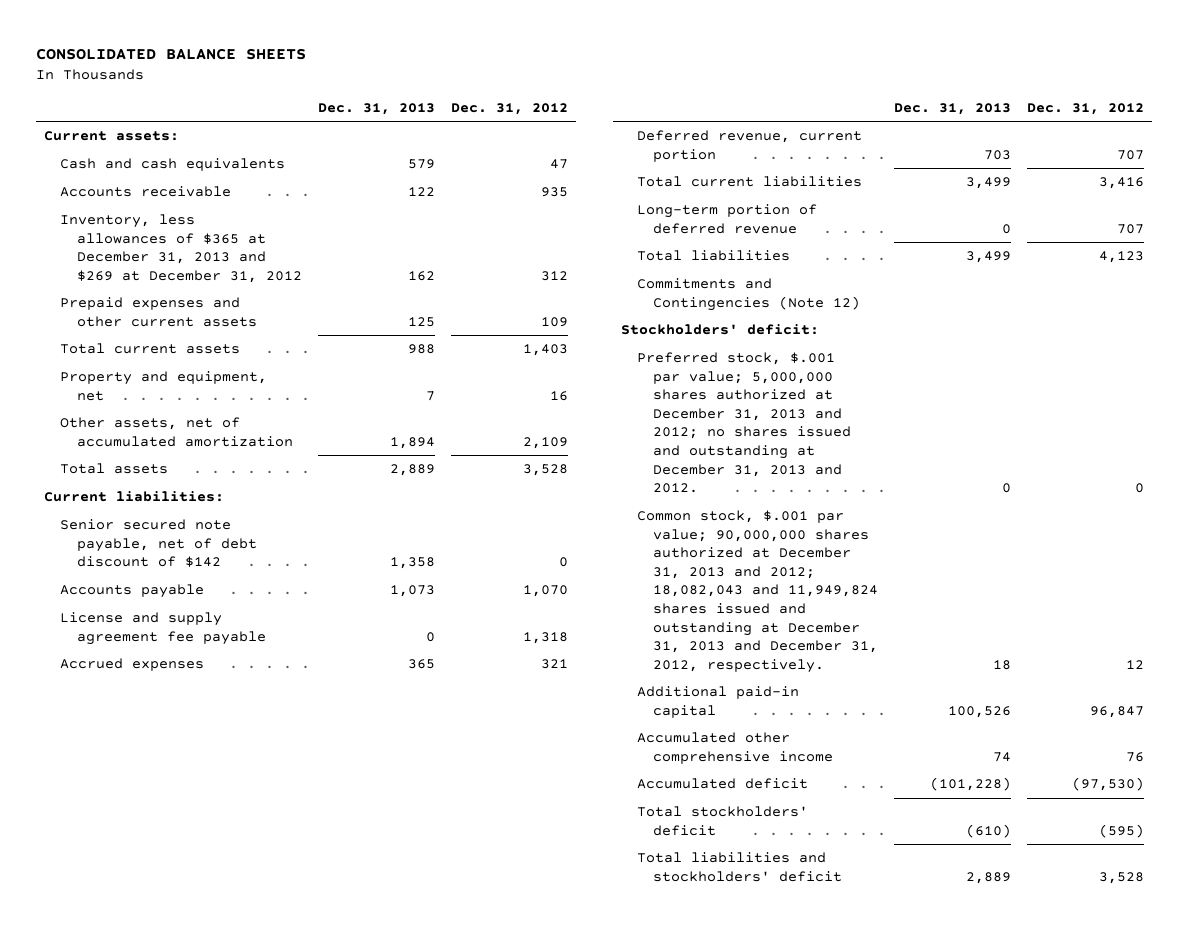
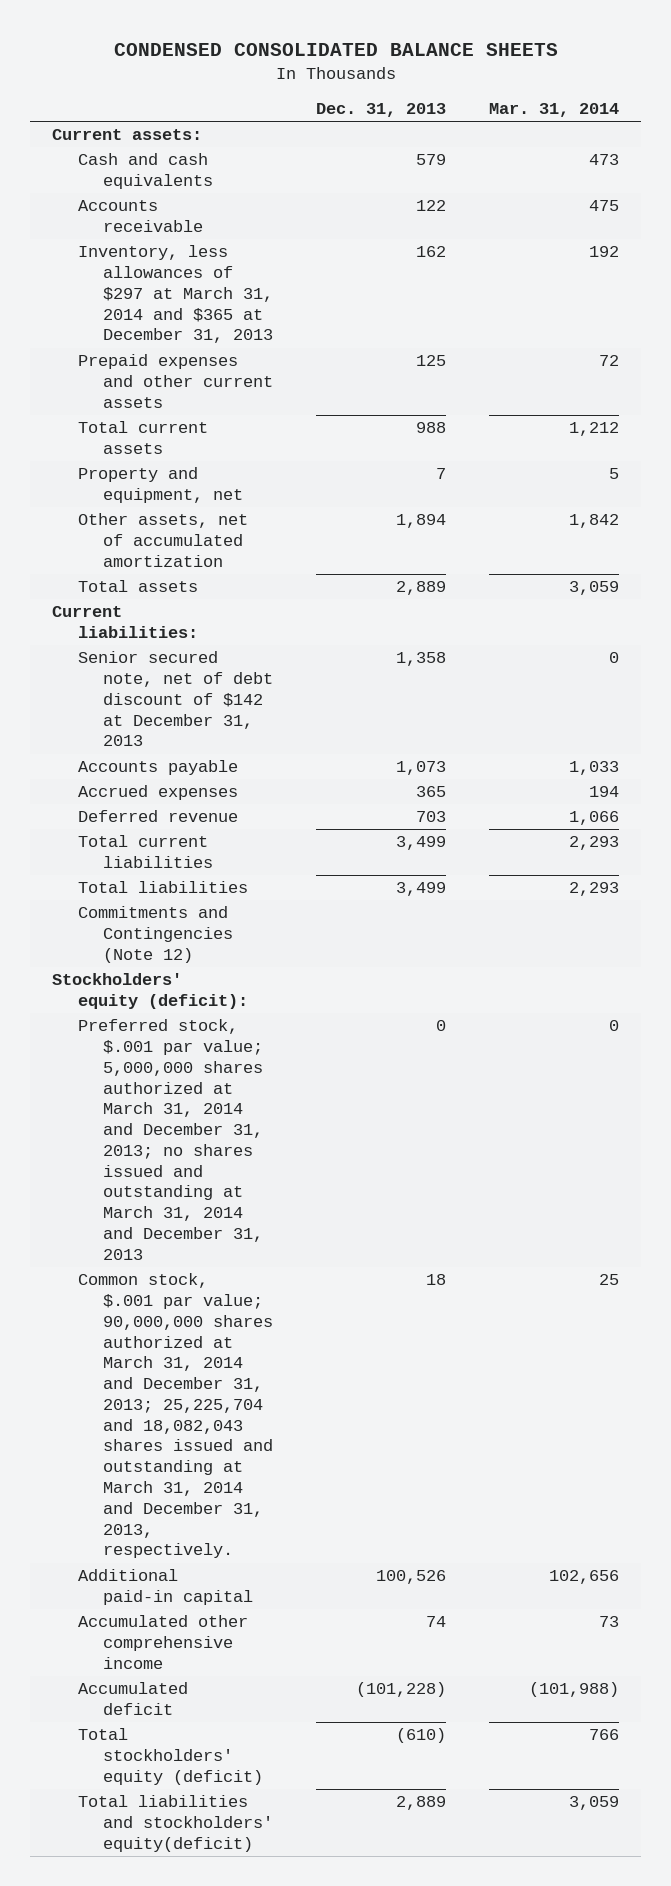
[35,47,306,60] CONSOLIDATED BALANCE SHEETS -> [113,43,558,57] CONDENSED CONSOLIDATED BALANCE SHEETS
[450,102,568,115] Dec. 31, 2012 -> none
none -> [489,102,620,117] Mar. 31, 2014
[60,214,302,283] Inventory, less allowances of $365 at December 31, 2013 and $269 at December 31, 2012 -> [77,245,274,344] Inventory, less allowances of $297 at March 31, 2014 and $365 at December 31, 2013
[60,519,257,568] Senior secured note payable, net of debt discount of $142 -> [77,651,274,747] Senior secured note, net of debt discount of $142 at December 31, 2013
[60,612,266,645] License and supply agreement fee payable -> none
[636,130,862,162] Deferred revenue, current portion -> [77,810,238,823] Deferred revenue
[636,204,817,234] Long-term portion of deferred revenue -> none
[620,324,819,336] Stockholders' deficit: -> [51,973,248,1010] Stockholders' equity (deficit):
[636,352,852,494] Preferred stock, $.001 par value; 5,000,000 shares authorized at December 31, 2013 and 2012; no shares issued and outstanding at December 31, 2013 and 2012. -> [77,1019,264,1260] Preferred stock, $.001 par value; 5,000,000 shares authorized at March 31, 2014 and December 31, 2013; no shares issued and outstanding at March 31, 2014 and December 31, 2013
[636,510,879,673] Common stock, $.001 par value; 90,000,000 shares authorized at December 31, 2013 and 2012; 18,082,043 and 11,949,824 shares issued and outstanding at December 31, 2013 and December 31, 2012, respectively. -> [77,1273,274,1559] Common stock, $.001 par value; 90,000,000 shares authorized at March 31, 2014 and December 31, 2013; 25,225,704 and 18,082,043 shares issued and outstanding at March 31, 2014 and December 31, 2013, respectively.
[636,806,808,836] Total stockholders' deficit -> [77,1728,264,1785] Total stockholders' equity (deficit)
[636,852,843,882] Total liabilities and stockholders' deficit -> [77,1795,274,1852] Total liabilities and stockholders' equity(deficit)

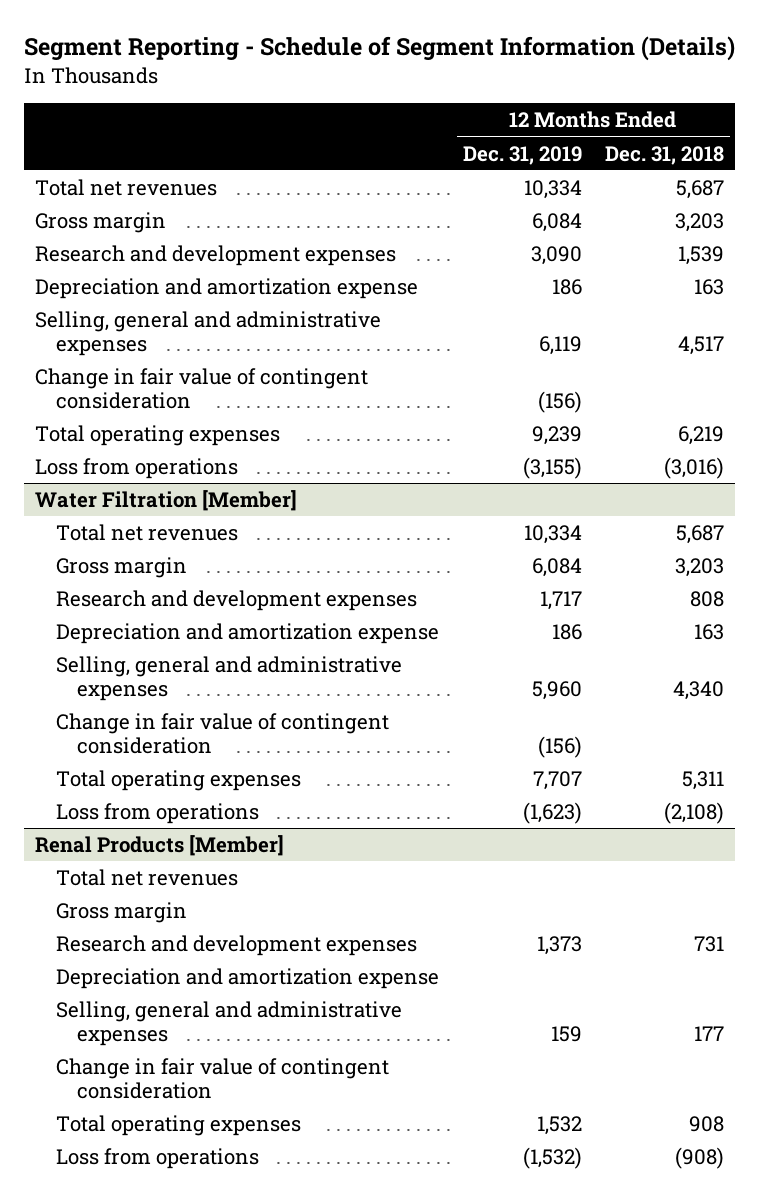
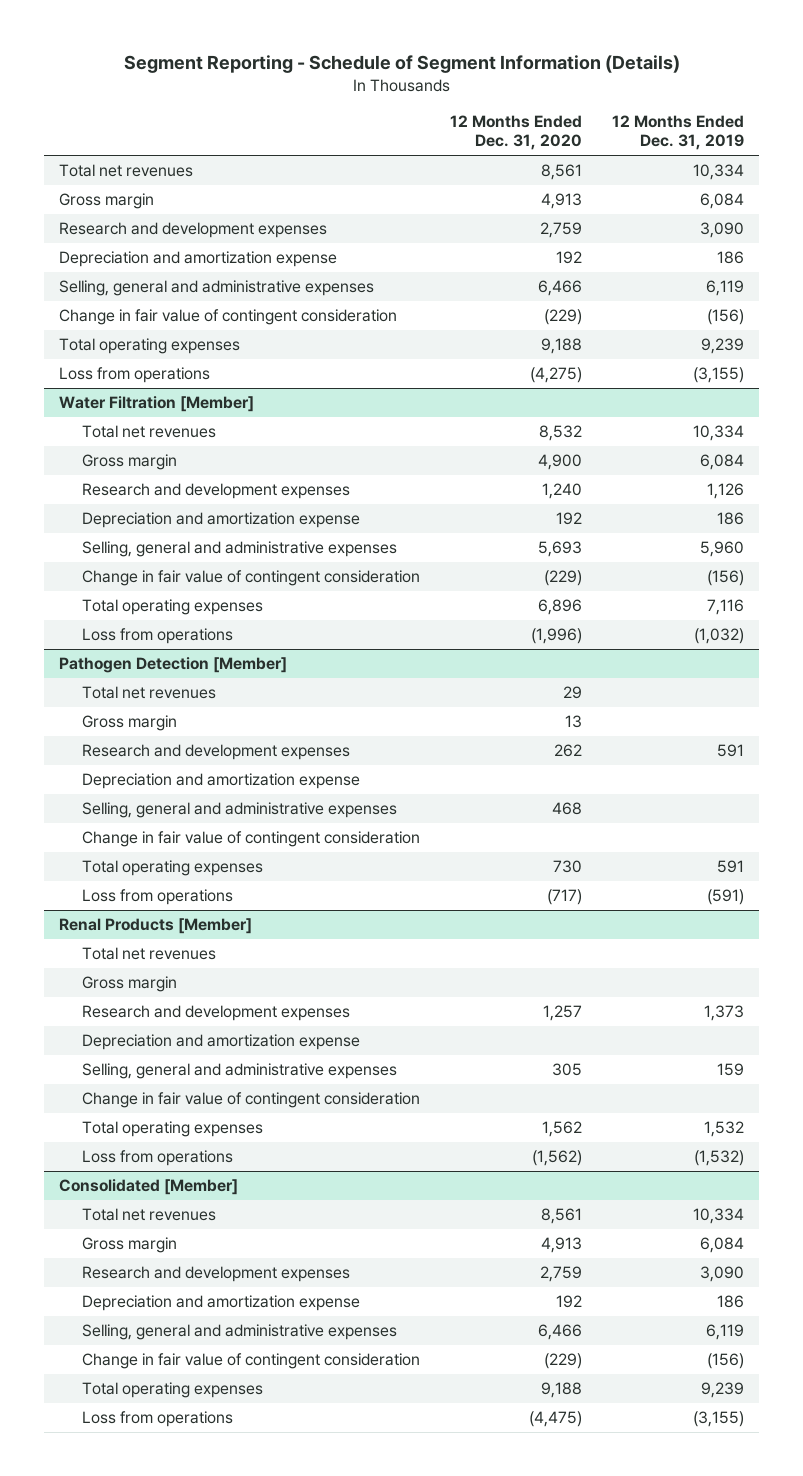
[604,145,724,165] Dec. 31, 2018 -> none
none -> [450,115,583,151] 12 Months Ended Dec. 31, 2020
[539,590,582,610] 1,717 -> [706,483,744,500] 1,126
[532,770,582,790] 7,707 -> [706,599,744,616] 7,116
[522,801,582,824] (1,623) -> [693,628,744,645] (1,032)
none -> [59,657,288,674] Pathogen Detection [Member]
none -> [82,686,217,700] Total net revenues
none -> [82,715,178,732] Gross margin
none -> [82,744,351,761] Research and development expenses
none -> [82,773,361,790] Depreciation and amortization expense
none -> [82,802,398,819] Selling, general and administrative expenses
none -> [82,831,421,848] Change in fair value of contingent consideration
none -> [82,860,264,877] Total operating expenses
none -> [82,889,234,906] Loss from operations
none -> [59,1179,239,1196] Consolidated [Member]
none -> [82,1208,217,1222] Total net revenues
none -> [82,1237,178,1254] Gross margin
none -> [82,1266,351,1283] Research and development expenses
none -> [82,1295,361,1312] Depreciation and amortization expense
none -> [82,1324,398,1341] Selling, general and administrative expenses
none -> [82,1353,421,1370] Change in fair value of contingent consideration
none -> [82,1382,264,1399] Total operating expenses
none -> [82,1411,234,1428] Loss from operations

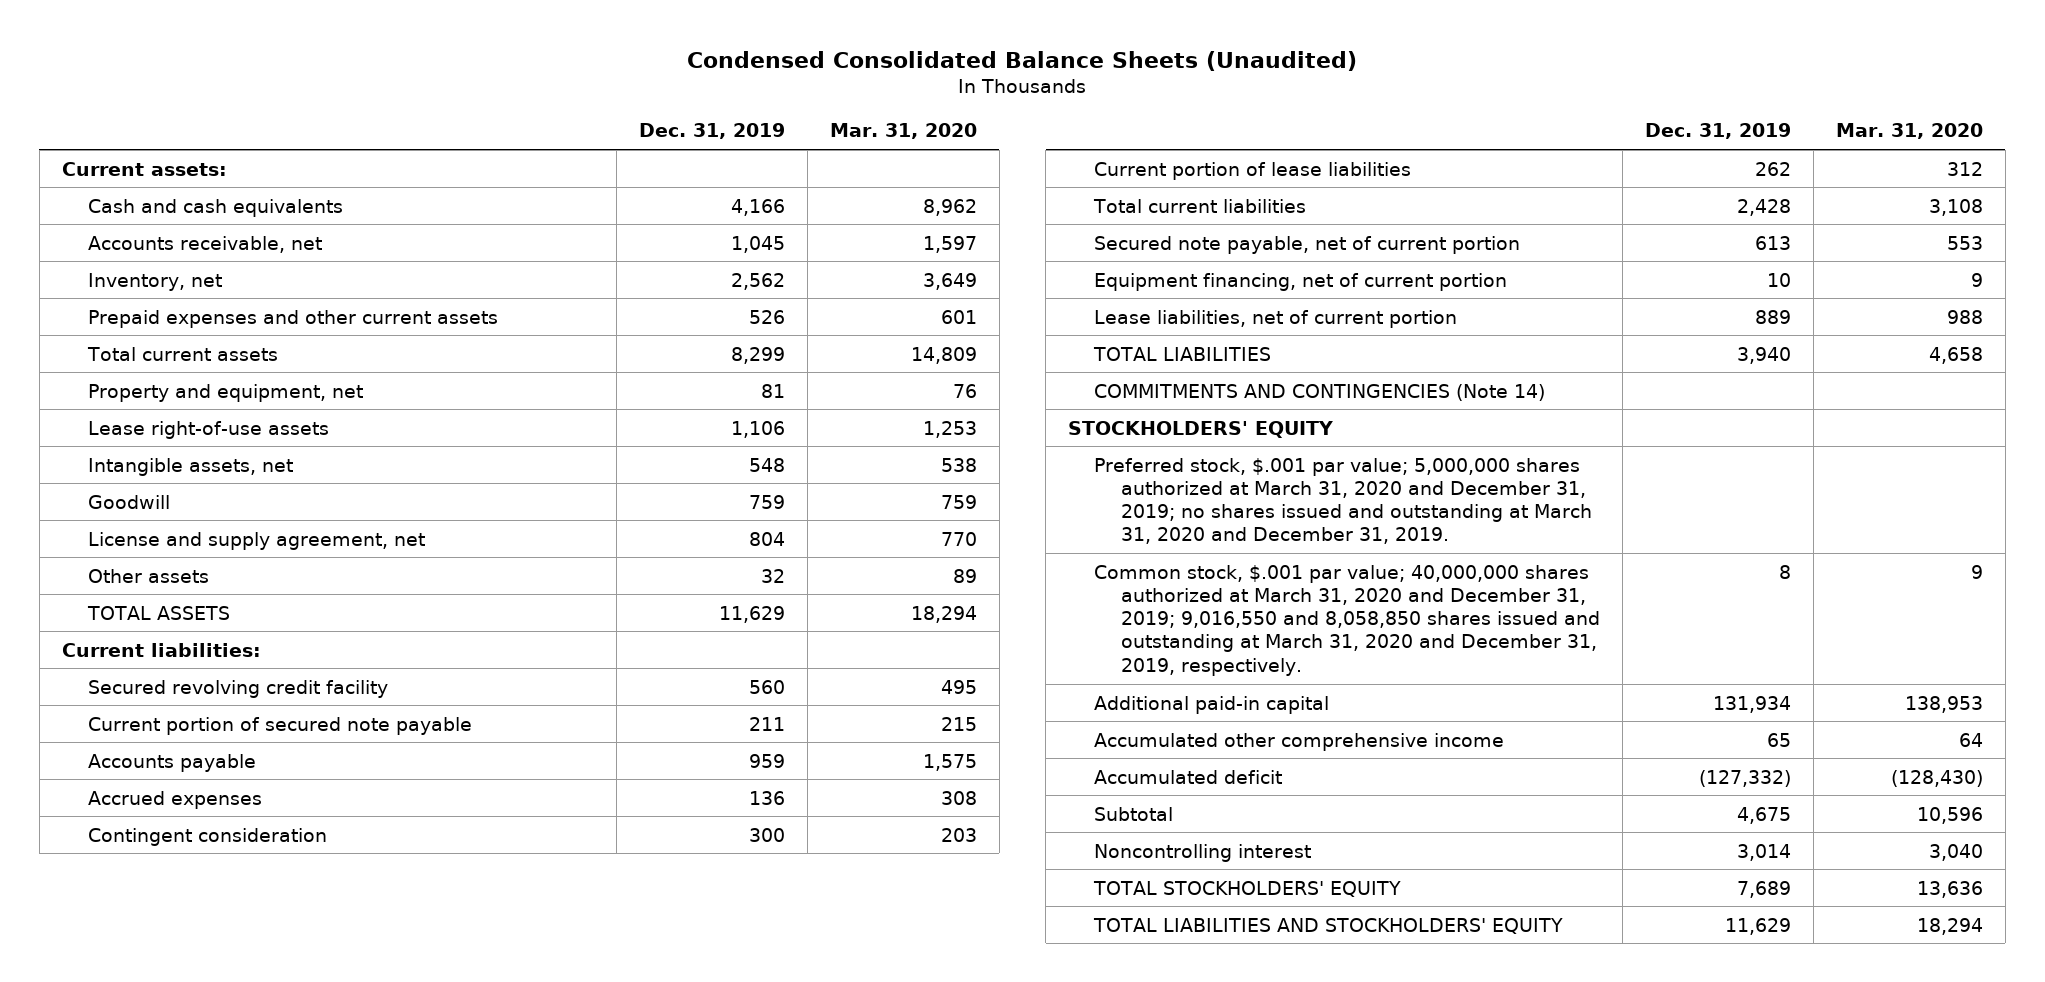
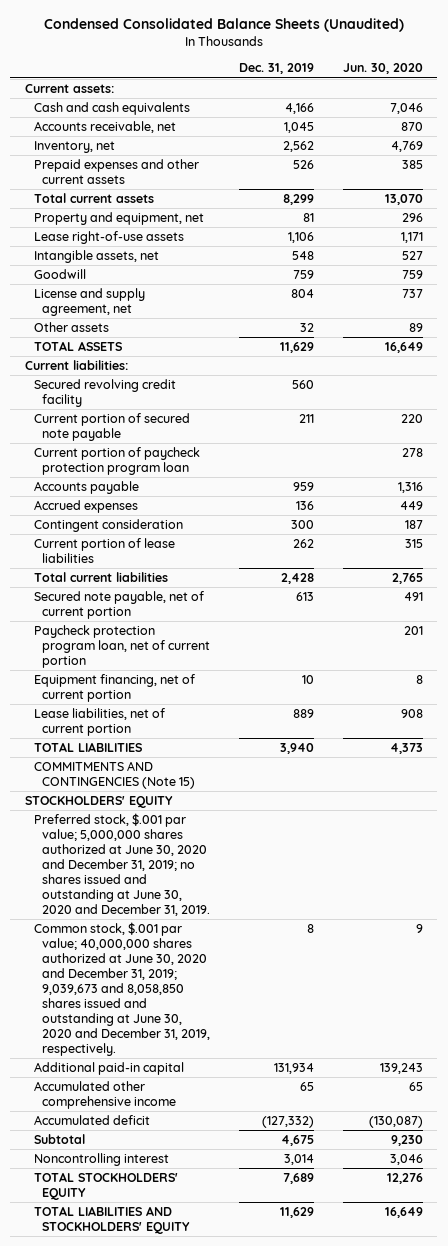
[829,123,977,140] Mar. 31, 2020 -> none
none -> [342,63,423,75] Jun. 30, 2020
none -> [33,447,200,475] Current portion of paycheck protection program loan
none -> [33,625,211,668] Paycheck protection program loan, net of current portion
[1094,383,1546,401] COMMITMENTS AND CONTINGENCIES (Note 14) -> [33,761,196,789] COMMITMENTS AND CONTINGENCIES (Note 15)
[1094,457,1592,545] Preferred stock, $.001 par value; 5,000,000 shares authorized at March 31, 2020 and December 31, 2019; no shares issued and outstanding at March 31, 2020 and December 31, 2019. -> [33,813,211,916] Preferred stock, $.001 par value; 5,000,000 shares authorized at June 30, 2020 and December 31, 2019; no shares issued and outstanding at June 30, 2020 and December 31, 2019.
[1094,564,1600,676] Common stock, $.001 par value; 40,000,000 shares authorized at March 31, 2020 and December 31, 2019; 9,016,550 and 8,058,850 shares issued and outstanding at March 31, 2020 and December 31, 2019, respectively. -> [33,922,211,1056] Common stock, $.001 par value; 40,000,000 shares authorized at June 30, 2020 and December 31, 2019; 9,039,673 and 8,058,850 shares issued and outstanding at June 30, 2020 and December 31, 2019, respectively.

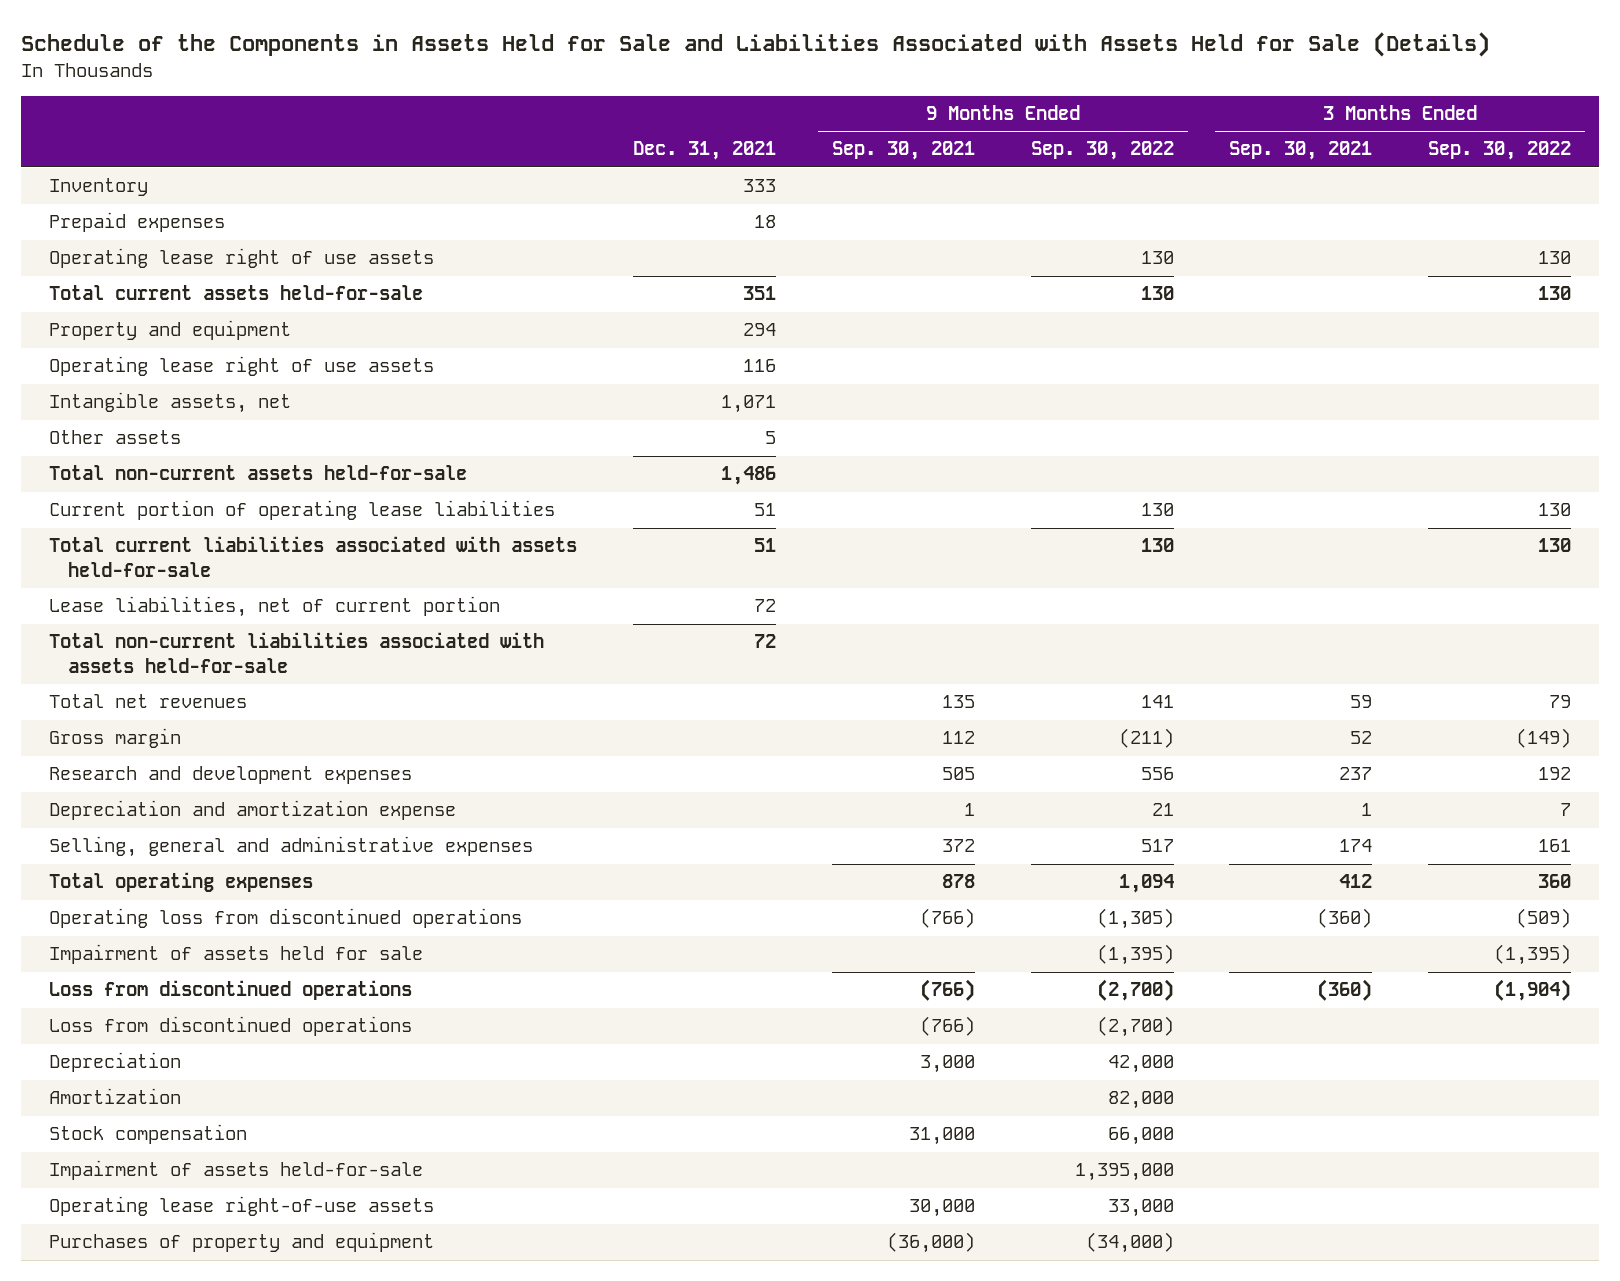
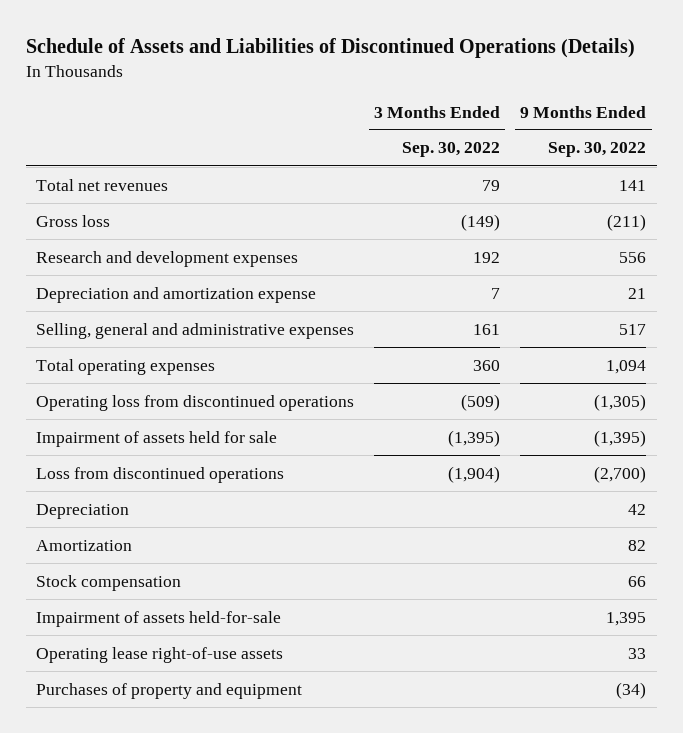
[21,31,1491,57] Schedule of the Components in Assets Held for Sale and Liabilities Associated with Assets Held for Sale (Details) -> [25,38,635,59] Schedule of Assets and Liabilities of Discontinued Operations (Details)
[633,141,777,161] Dec. 31, 2021 -> none
[831,141,975,161] Sep. 30, 2021 -> none
[1229,141,1373,161] Sep. 30, 2021 -> none
[49,178,149,197] Inventory -> none
[49,212,226,233] Prepaid expenses -> none
[49,248,435,269] Operating lease right of use assets -> none
[49,285,424,301] Total current assets held-for-sale -> none
[49,320,292,341] Property and equipment -> none
[49,356,435,377] Operating lease right of use assets -> none
[49,392,292,414] Intangible assets, net -> none
[49,430,182,445] Other assets -> none
[49,465,468,481] Total non-current assets held-for-sale -> none
[49,500,556,521] Current portion of operating lease liabilities -> none
[49,536,578,578] Total current liabilities associated with assets held-for-sale -> none
[49,596,501,618] Lease liabilities, net of current portion -> none
[49,632,545,674] Total non-current liabilities associated with assets held-for-sale -> none
[49,728,182,749] Gross margin -> [36,214,111,227] Gross loss
[49,1016,413,1037] Loss from discontinued operations -> none
[1107,1055,1174,1074] 42,000 -> [628,503,647,515] 42
[1107,1091,1174,1110] 82,000 -> [628,539,647,551] 82
[1107,1127,1174,1146] 66,000 -> [628,575,647,587] 66
[1074,1163,1174,1182] 1,395,000 -> [606,611,647,626] 1,395
[1107,1199,1174,1218] 33,000 -> [628,647,647,659] 33
[1085,1232,1174,1254] (34,000) -> [616,681,647,699] (34)

